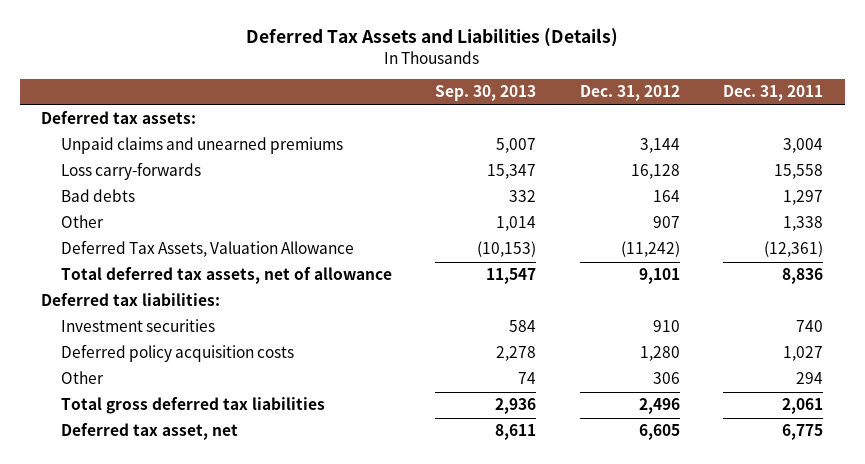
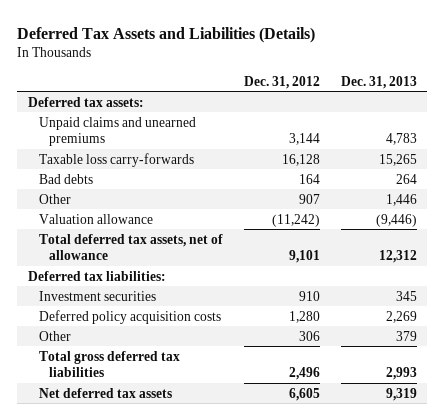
[435,85,537,102] Sep. 30, 2013 -> none
[723,85,824,102] Dec. 31, 2011 -> none
none -> [340,75,417,89] Dec. 31, 2013
[60,162,201,181] Loss carry-forwards -> [38,152,194,167] Taxable loss carry-forwards
[60,240,354,258] Deferred Tax Assets, Valuation Allowance -> [38,213,153,224] Valuation allowance
[60,423,238,441] Deferred tax asset, net -> [38,387,172,398] Net deferred tax assets

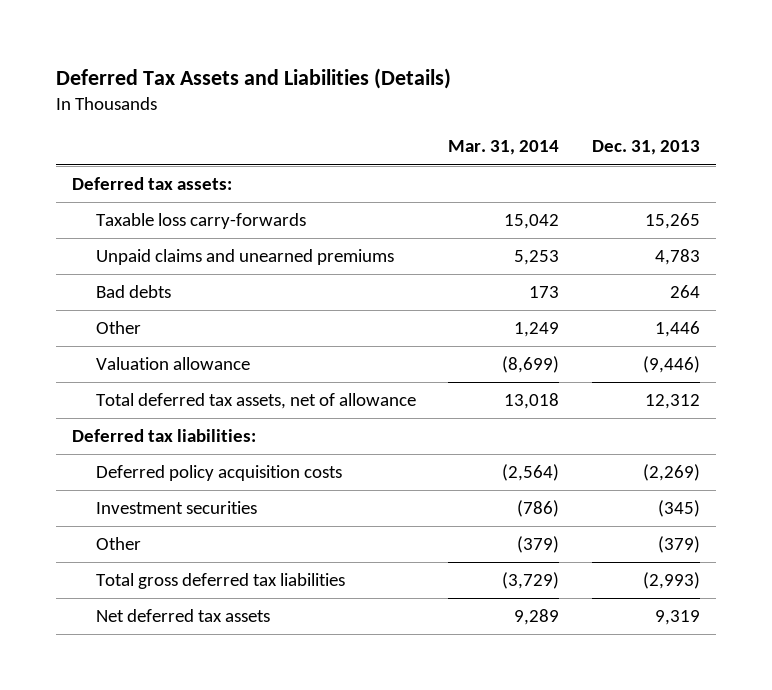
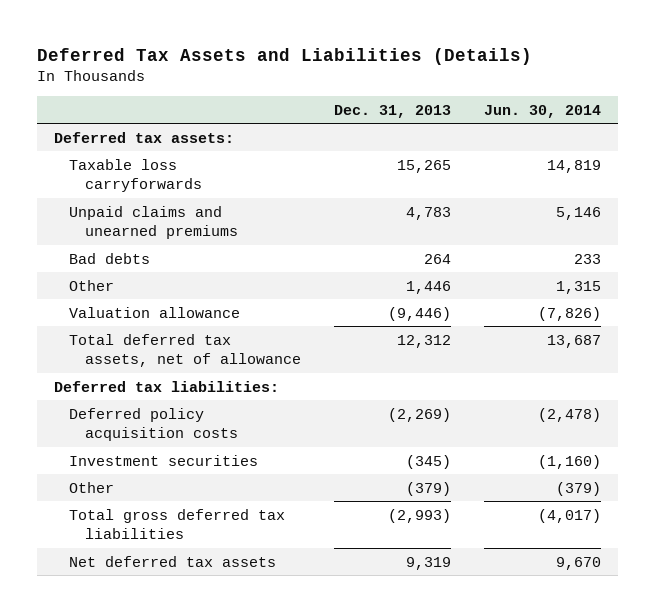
[448,140,560,156] Mar. 31, 2014 -> none
none -> [484,104,602,118] Jun. 30, 2014
[95,213,306,230] Taxable loss carry-forwards -> [69,158,202,192] Taxable loss carryforwards

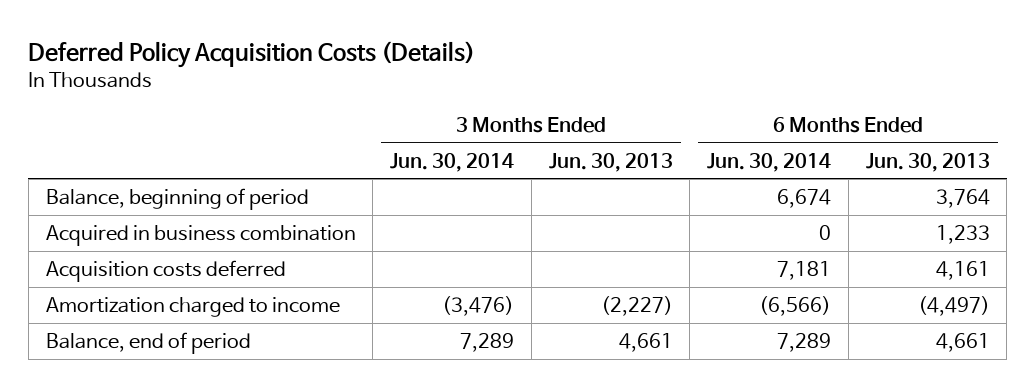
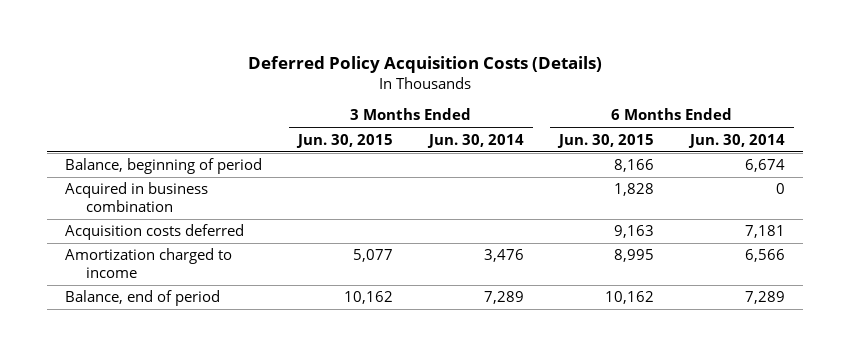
[548,152,673,172] Jun. 30, 2013 -> none
[865,152,990,172] Jun. 30, 2013 -> none
none -> [295,133,393,148] Jun. 30, 2015
none -> [557,133,655,148] Jun. 30, 2015
[442,296,515,317] (3,476) -> [483,249,524,263] 3,476
[759,296,832,317] (6,566) -> [745,249,786,263] 6,566

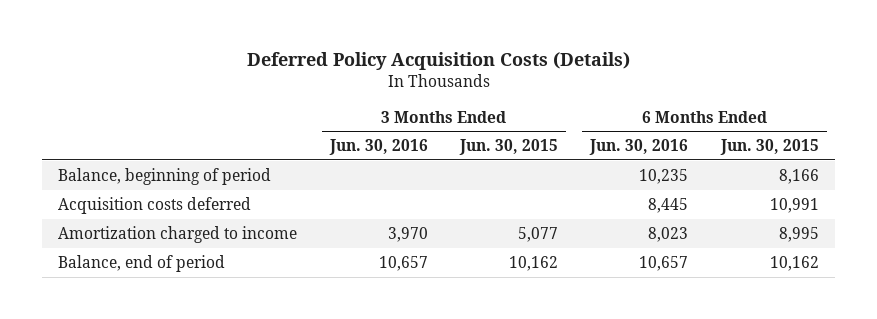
[426,133,524,148] Jun. 30, 2014 -> none
[688,133,786,148] Jun. 30, 2014 -> none
none -> [328,139,428,156] Jun. 30, 2016
none -> [589,139,689,156] Jun. 30, 2016
[64,182,208,212] Acquired in business combination -> none
[614,225,655,239] 9,163 -> [769,197,819,213] 10,991

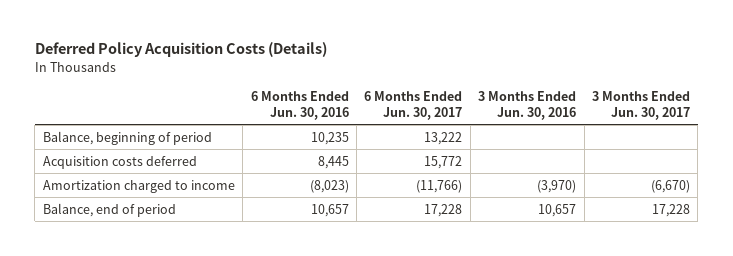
[459,139,559,156] Jun. 30, 2015 -> none
[719,139,819,156] Jun. 30, 2015 -> none
none -> [364,91,463,120] 6 Months Ended Jun. 30, 2017
none -> [592,91,691,120] 3 Months Ended Jun. 30, 2017
[387,226,428,242] 3,970 -> [537,179,577,193] (3,970)
[648,226,689,242] 8,023 -> [309,179,349,193] (8,023)

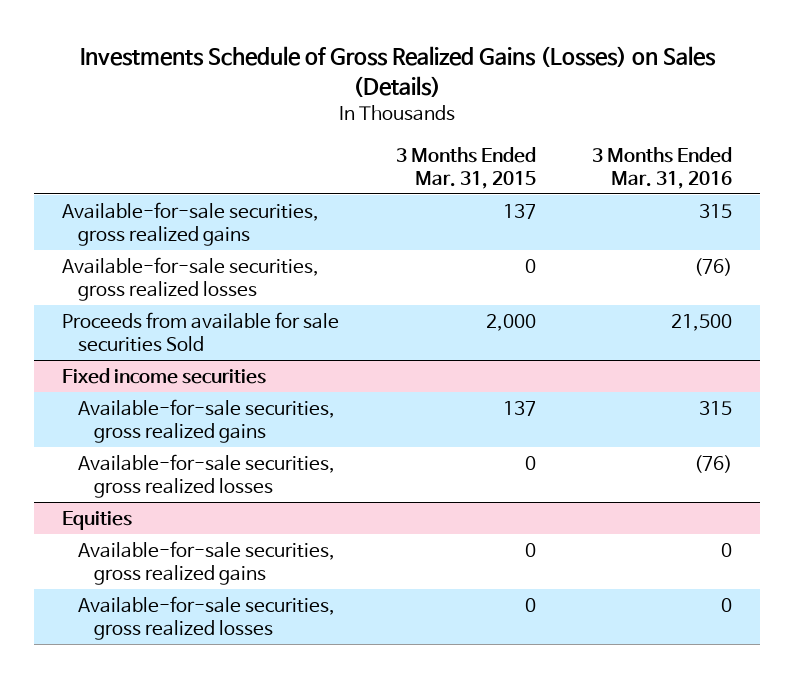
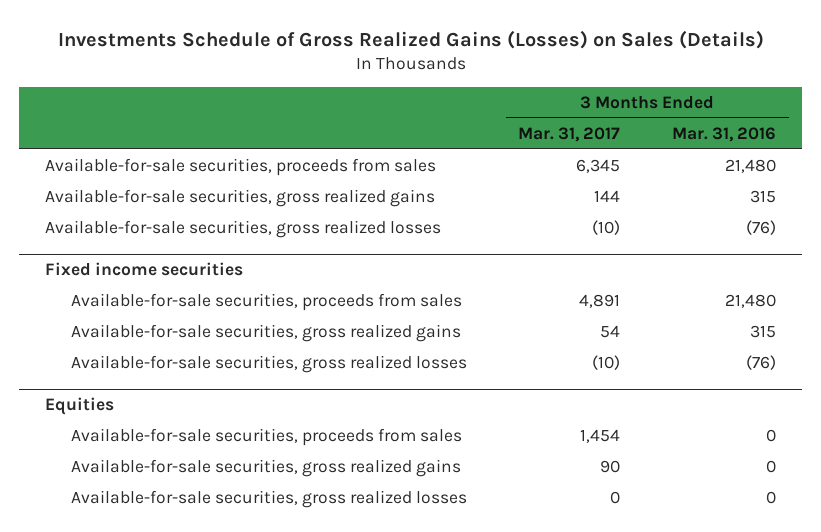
[395,146,536,189] 3 Months Ended Mar. 31, 2015 -> none
none -> [518,126,621,142] Mar. 31, 2017
none -> [44,157,436,176] Available-for-sale securities, proceeds from sales
[62,311,340,353] Proceeds from available for sale securities Sold -> none
none -> [70,292,462,311] Available-for-sale securities, proceeds from sales
none -> [70,427,462,446] Available-for-sale securities, proceeds from sales

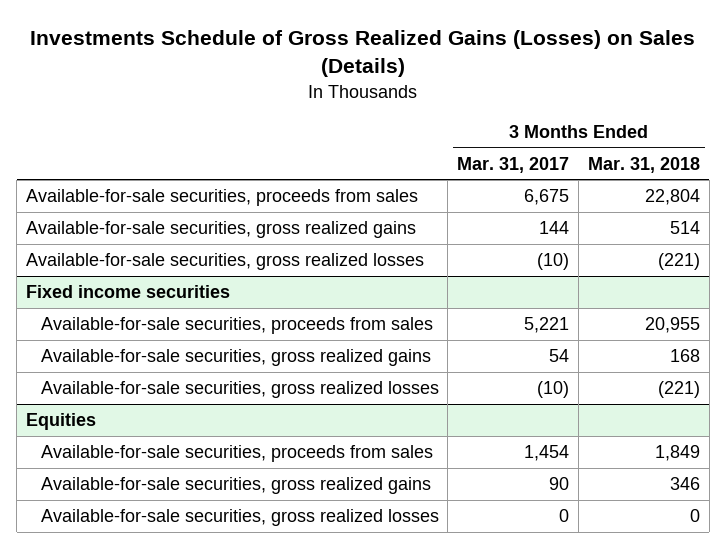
[672,126,777,142] Mar. 31, 2016 -> none
none -> [588,156,701,173] Mar. 31, 2018
[576,158,621,173] 6,345 -> [524,189,570,206] 6,675
[579,293,621,308] 4,891 -> [524,317,570,334] 5,221

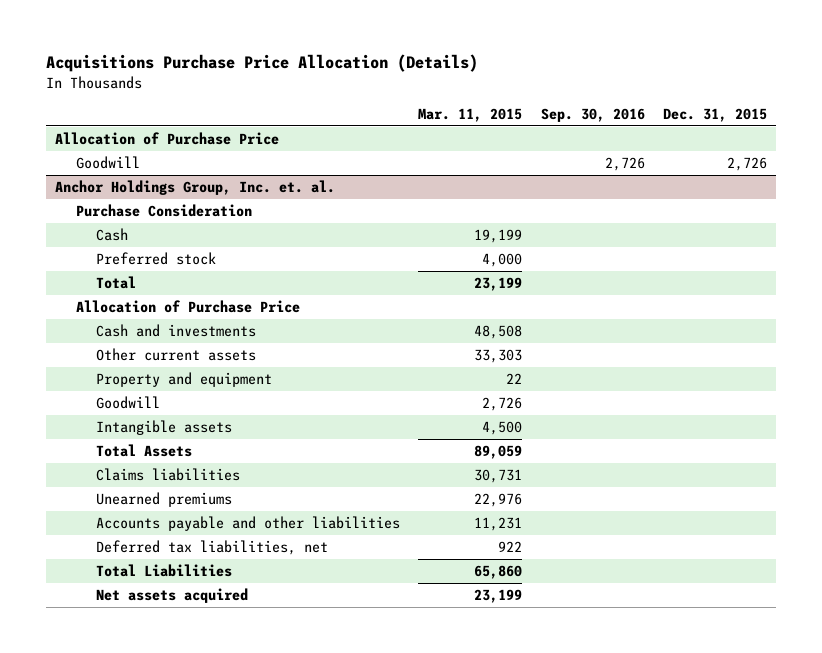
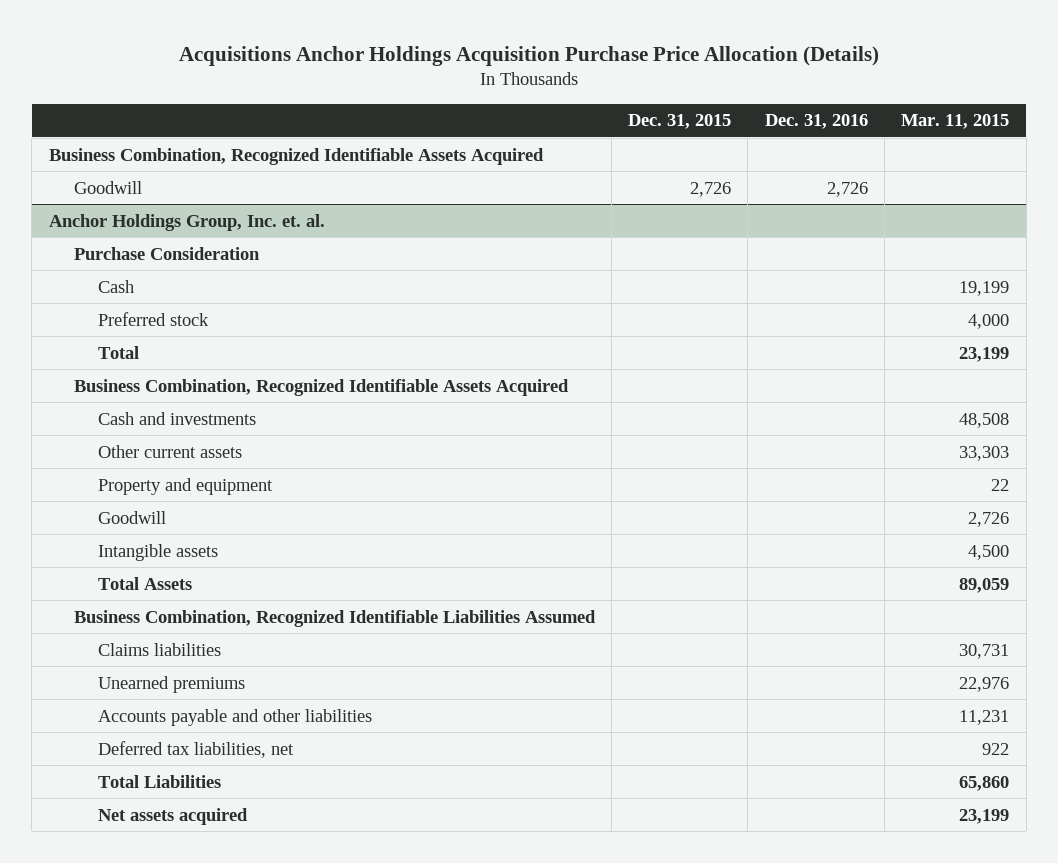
[46,54,479,73] Acquisitions Purchase Price Allocation (Details) -> [179,45,880,66] Acquisitions Anchor Holdings Acquisition Purchase Price Allocation (Details)
[540,108,645,123] Sep. 30, 2016 -> none
none -> [764,114,868,130] Dec. 31, 2016
[55,131,280,145] Allocation of Purchase Price -> [48,147,544,165] Business Combination, Recognized Identifiable Assets Acquired
[75,299,300,313] Allocation of Purchase Price -> [73,378,569,396] Business Combination, Recognized Identifiable Assets Acquired
none -> [73,609,596,627] Business Combination, Recognized Identifiable Liabilities Assumed

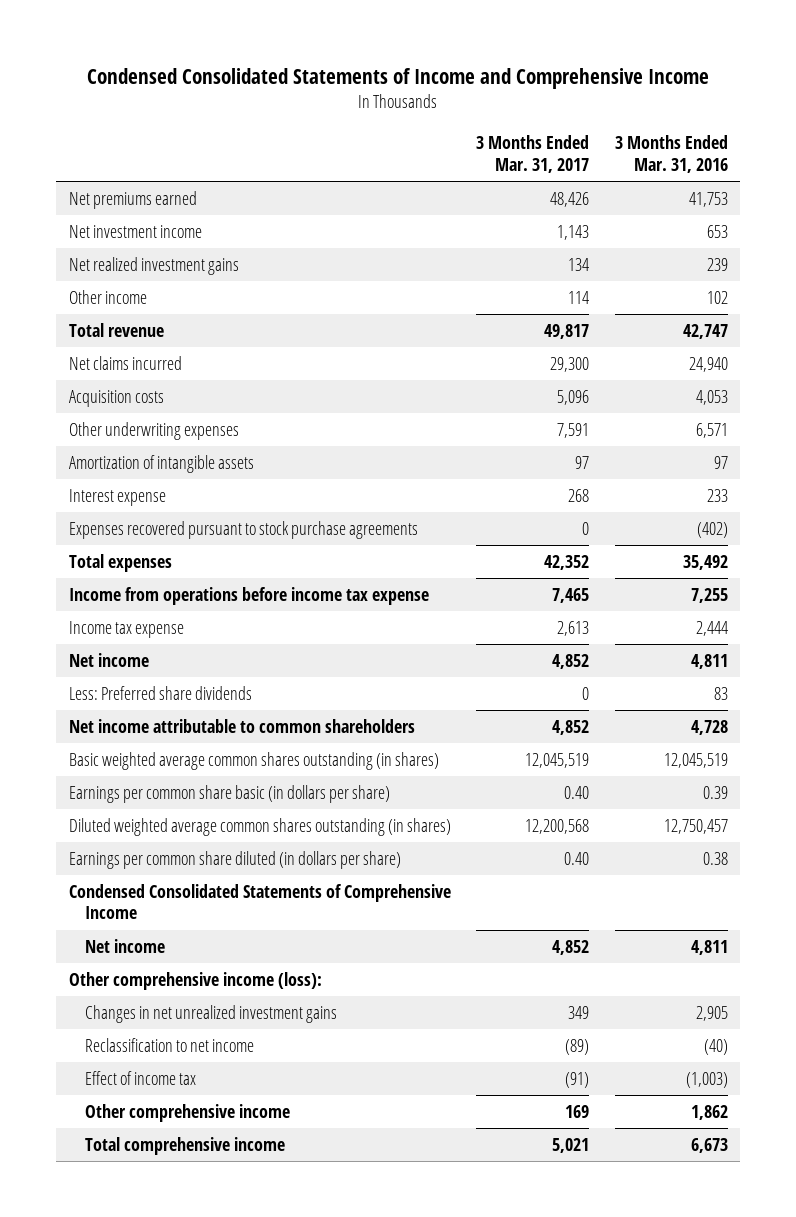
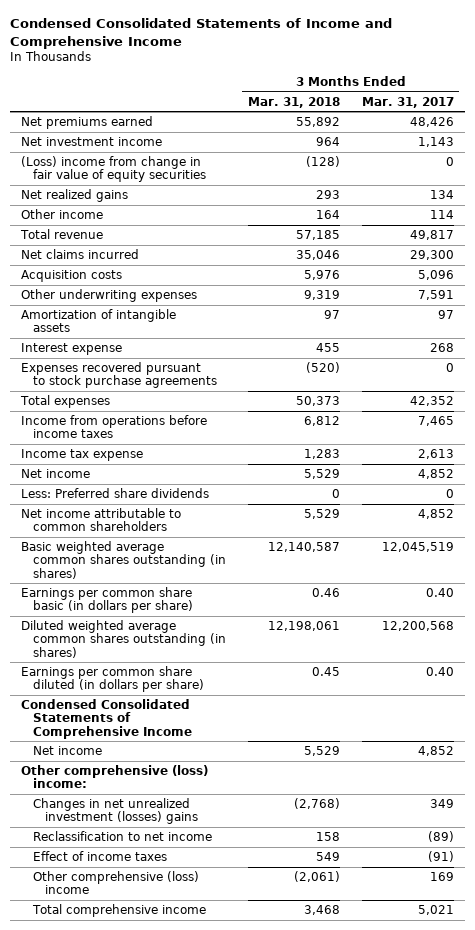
[614,135,728,173] 3 Months Ended Mar. 31, 2016 -> none
none -> [247,96,340,108] Mar. 31, 2018
none -> [21,155,206,183] (Loss) income from change in fair value of equity securities
[68,257,239,276] Net realized investment gains -> [21,188,129,202] Net realized gains
[68,587,429,606] Income from operations before income tax expense -> [21,414,208,439] Income from operations before income taxes
[68,972,322,991] Other comprehensive income (loss): -> [21,764,209,789] Other comprehensive (loss) income:
[84,1005,337,1024] Changes in net unrealized investment gains -> [32,797,198,825] Changes in net unrealized investment (losses) gains
[84,1071,196,1086] Effect of income tax -> [32,850,167,861] Effect of income taxes
[84,1104,290,1123] Other comprehensive income -> [32,870,199,895] Other comprehensive (loss) income

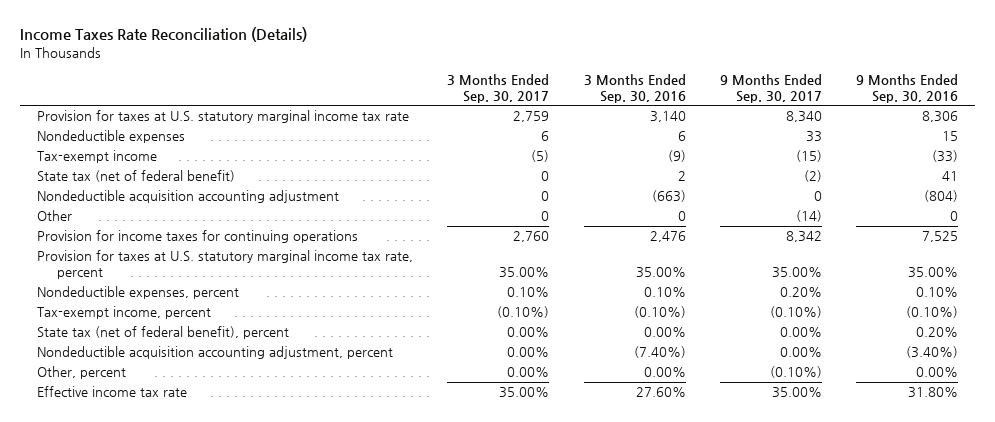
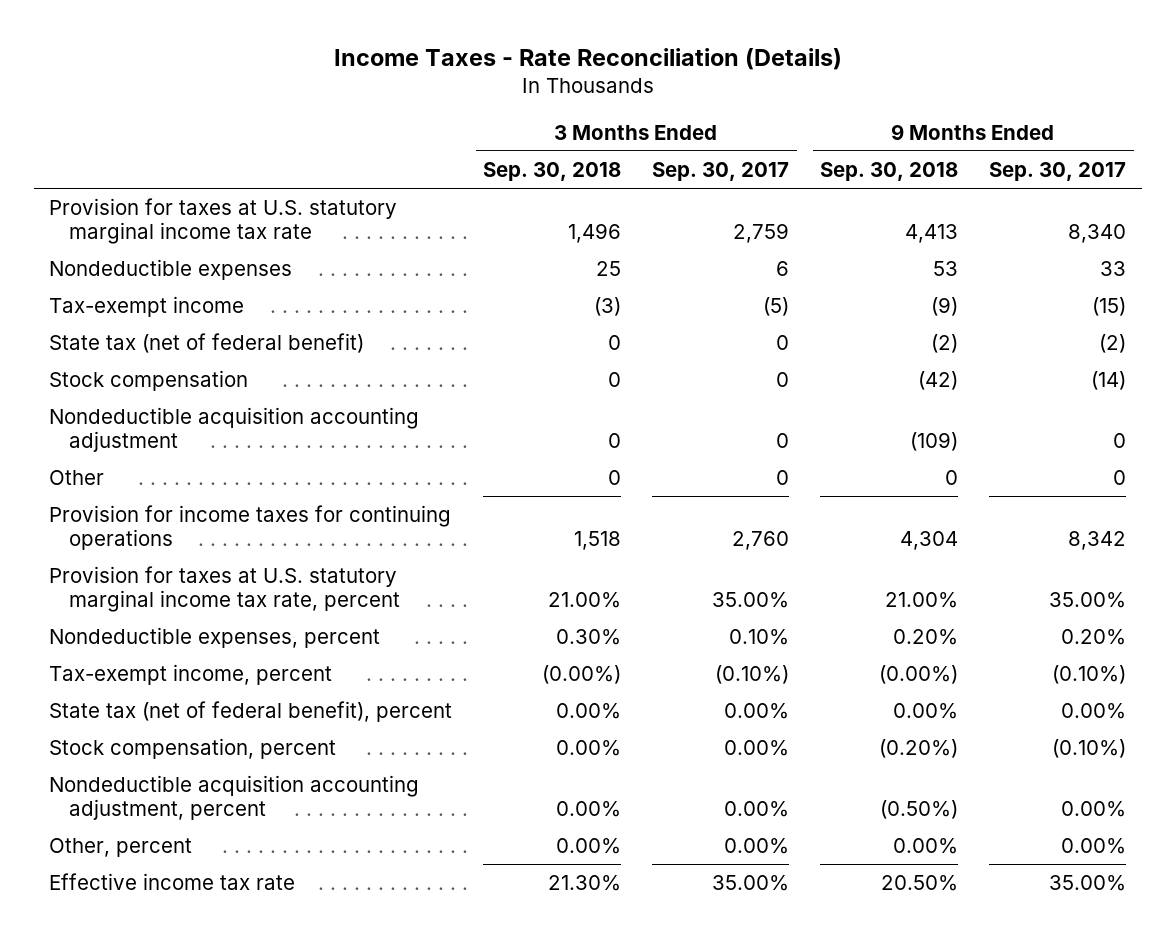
[19,27,307,43] Income Taxes Rate Reconciliation (Details) -> [333,47,842,70] Income Taxes - Rate Reconciliation (Details)
[583,73,686,103] 3 Months Ended Sep. 30, 2016 -> none
[856,73,959,103] 9 Months Ended Sep. 30, 2016 -> none
none -> [483,161,622,181] Sep. 30, 2018
none -> [820,161,959,181] Sep. 30, 2018
none -> [49,370,249,392] Stock compensation
[795,210,822,223] (14) -> [1113,470,1127,486] 0
none -> [49,738,337,760] Stock compensation, percent
[769,366,822,379] (0.10%) -> [1061,838,1127,855] 0.00%

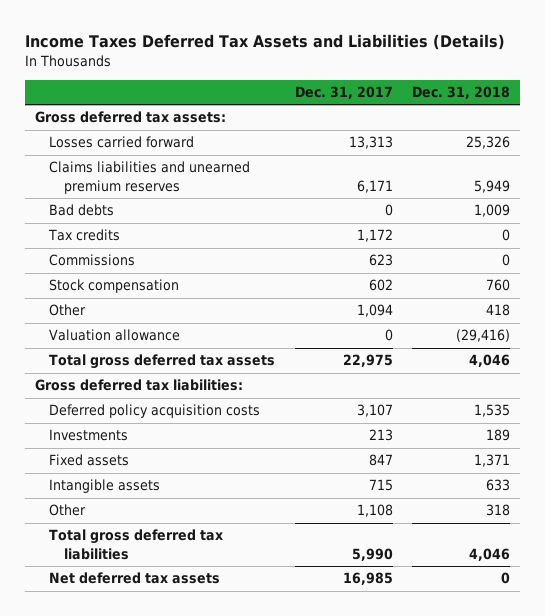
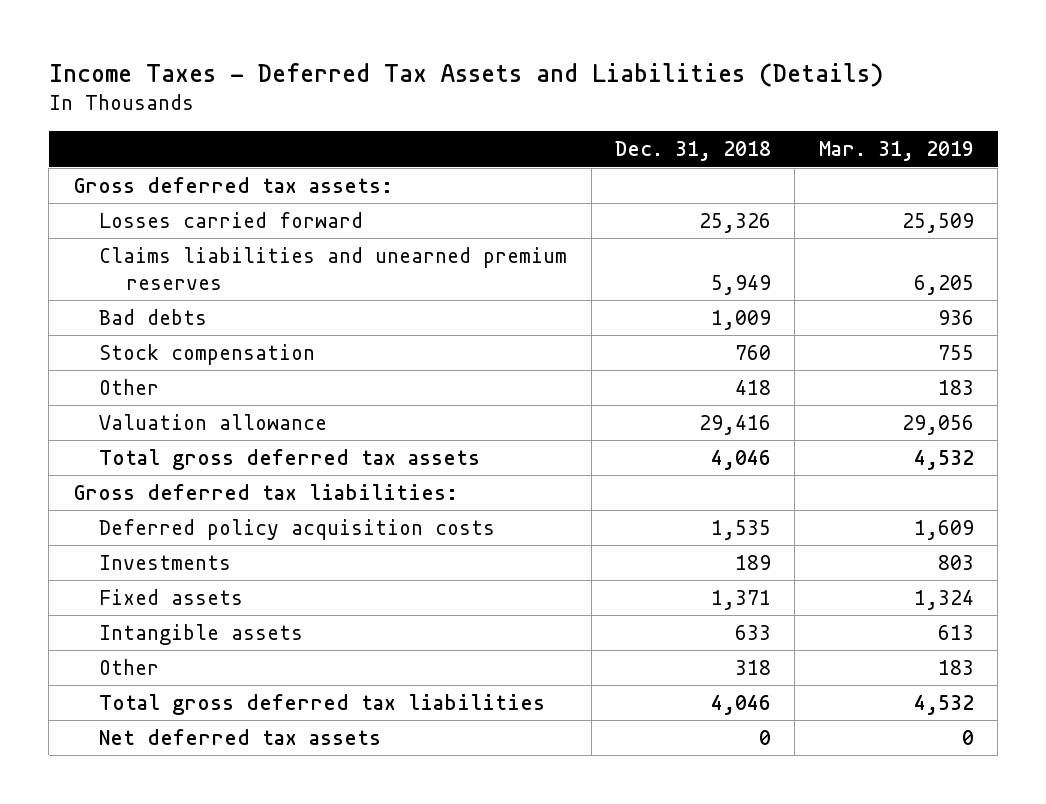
[25,33,506,50] Income Taxes Deferred Tax Assets and Liabilities (Details) -> [48,62,883,87] Income Taxes - Deferred Tax Assets and Liabilities (Details)
[294,86,393,100] Dec. 31, 2017 -> none
none -> [818,141,974,162] Mar. 31, 2019
[48,229,121,242] Tax credits -> none
[49,254,136,267] Commissions -> none
[456,329,511,343] (29,416) -> [699,414,772,435] 29,416

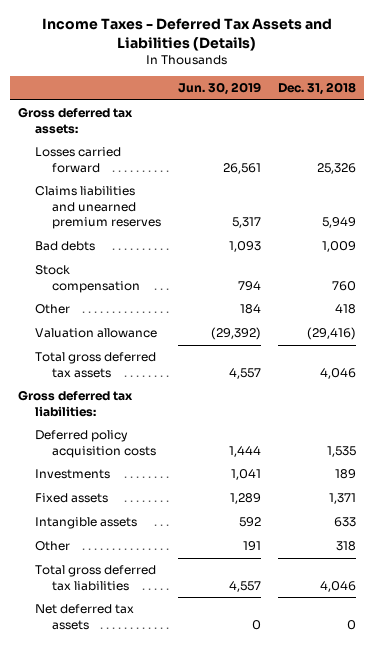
[818,141,974,162] Mar. 31, 2019 -> none
none -> [177,82,261,96] Jun. 30, 2019
[699,414,772,435] 29,416 -> [306,327,356,341] (29,416)

